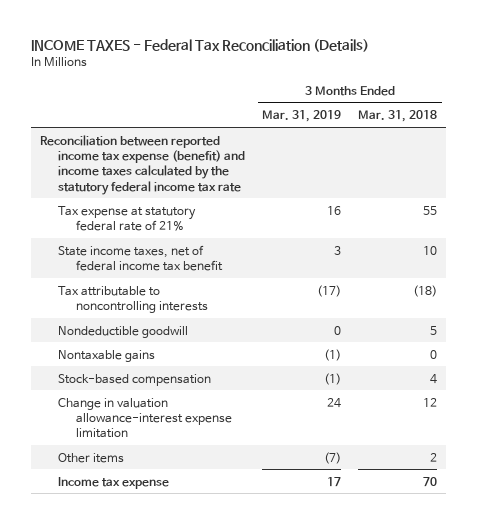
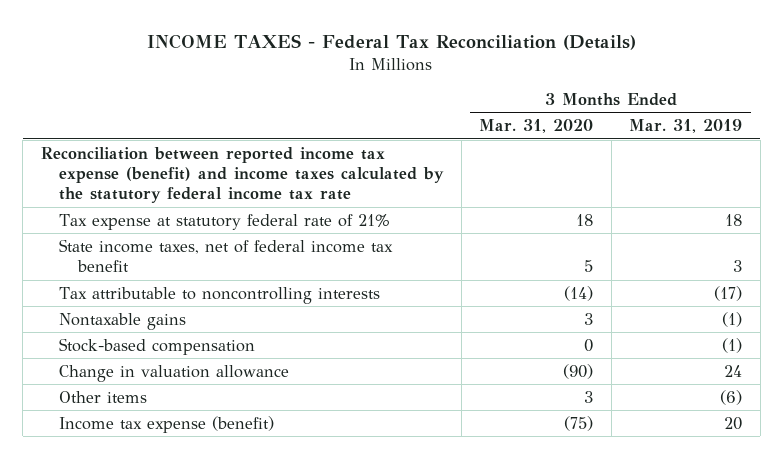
[358,110,438,123] Mar. 31, 2018 -> none
none -> [479,119,594,134] Mar. 31, 2020
[327,205,342,215] 16 -> [725,213,743,226] 18
[58,325,189,338] Nondeductible goodwill -> none
[58,397,233,439] Change in valuation allowance-interest expense limitation -> [59,364,290,382] Change in valuation allowance
[324,451,342,464] (7) -> [720,389,743,405] (6)
[58,476,170,489] Income tax expense -> [59,415,275,433] Income tax expense (benefit)
[327,476,342,487] 17 -> [724,416,743,430] 20

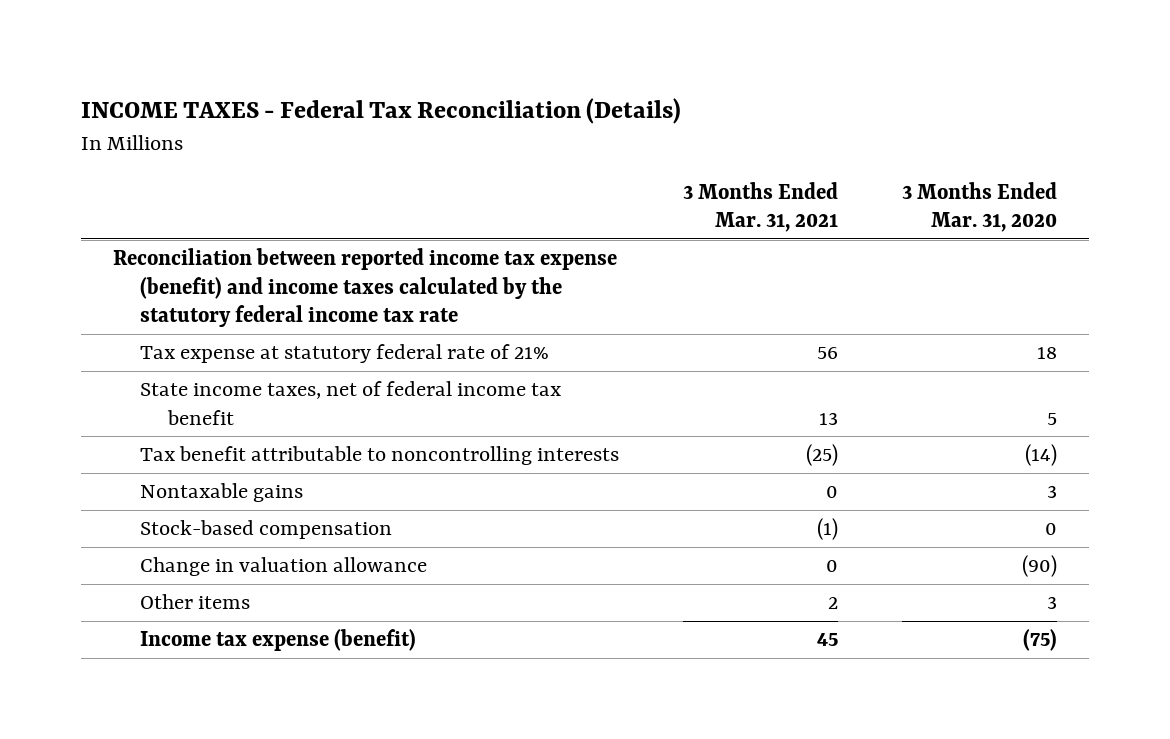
[629,119,743,134] Mar. 31, 2019 -> none
none -> [683,181,839,233] 3 Months Ended Mar. 31, 2021
[59,286,381,304] Tax attributable to noncontrolling interests -> [140,446,620,466] Tax benefit attributable to noncontrolling interests

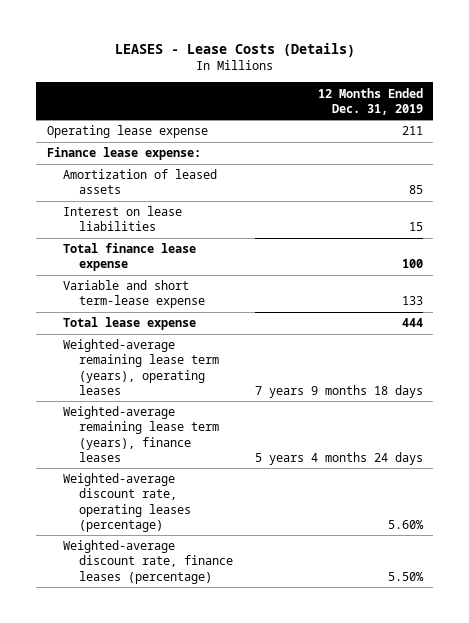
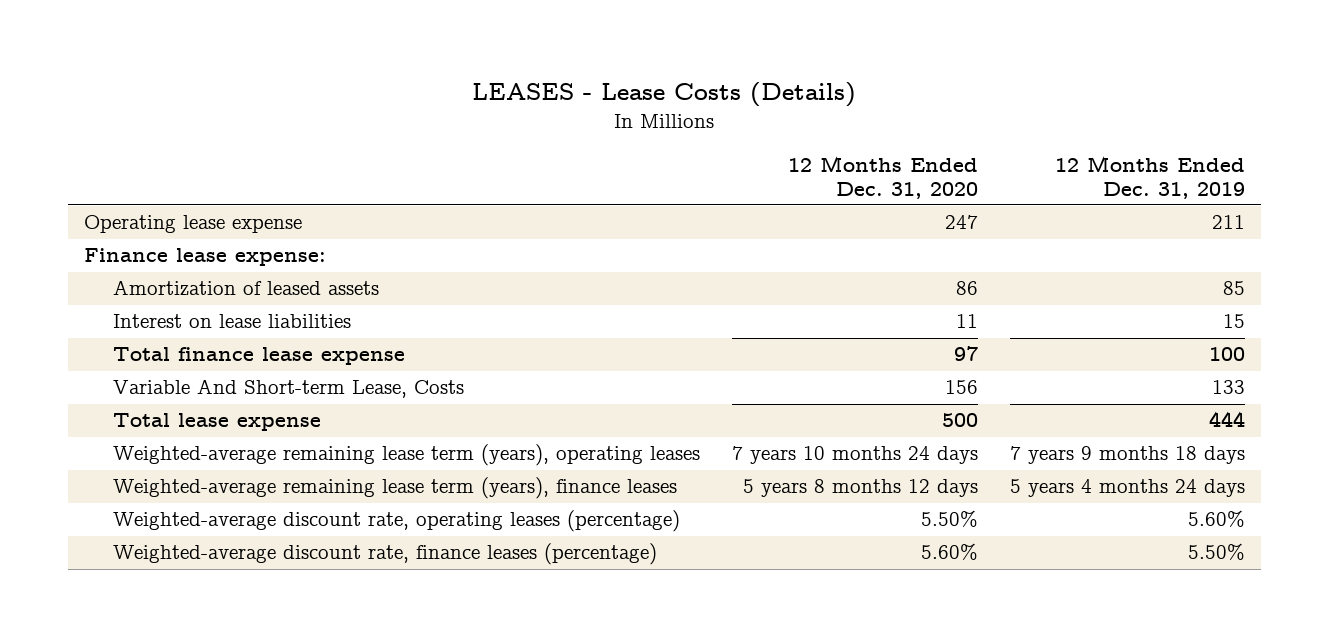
none -> [787,155,978,199] 12 Months Ended Dec. 31, 2020
[62,280,206,309] Variable and short term-lease expense -> [112,379,464,399] Variable And Short-term Lease, Costs

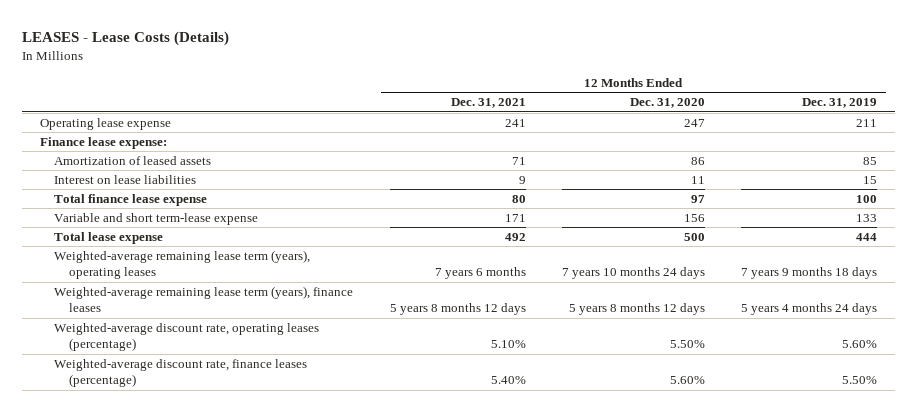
none -> [450,98,526,109] Dec. 31, 2021
[112,379,464,399] Variable And Short-term Lease, Costs -> [54,212,259,225] Variable and short term-lease expense

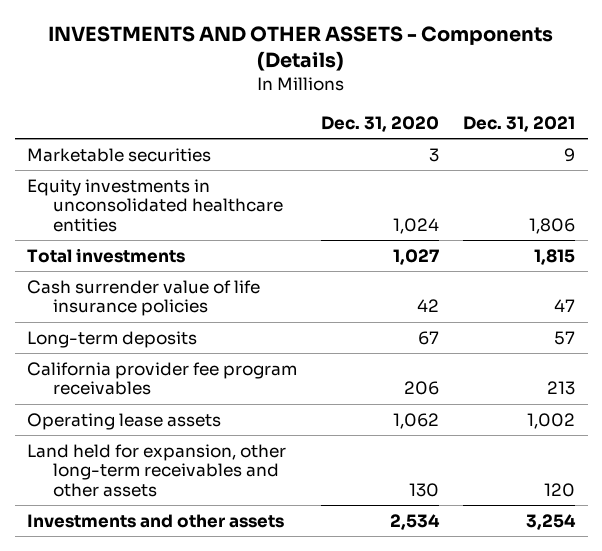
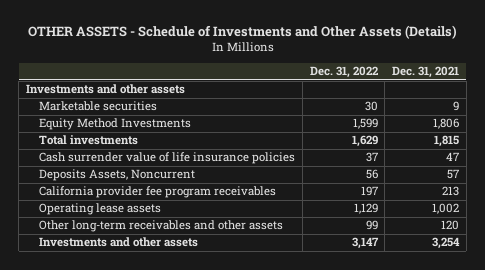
[48,25,554,72] INVESTMENTS AND OTHER ASSETS - Components (Details) -> [27,25,457,40] OTHER ASSETS - Schedule of Investments and Other Assets (Details)
[321,115,440,132] Dec. 31, 2020 -> none
none -> [309,66,378,79] Dec. 31, 2022
none -> [26,84,186,95] Investments and other assets
[26,178,283,233] Equity investments in unconsolidated healthcare entities -> [38,118,191,131] Equity Method Investments
[26,330,197,348] Long-term deposits -> [38,169,195,182] Deposits Assets, Noncurrent
[26,443,286,498] Land held for expansion, other long-term receivables and other assets -> [38,220,283,233] Other long-term receivables and other assets

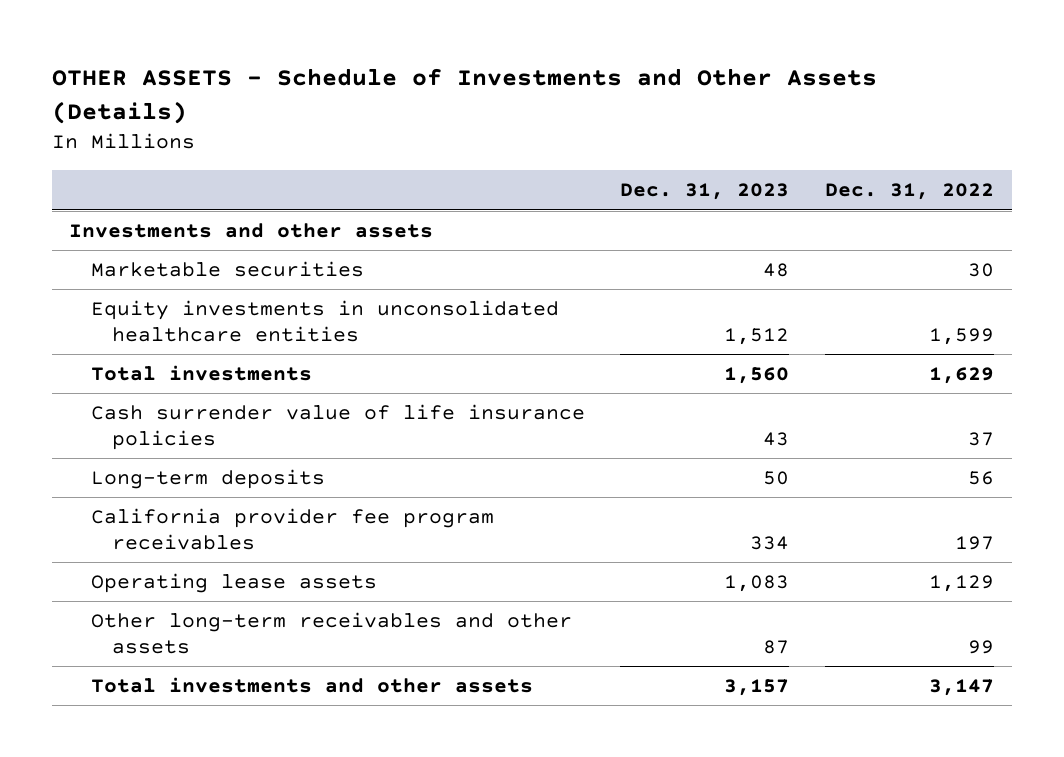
[392,66,460,79] Dec. 31, 2021 -> none
none -> [620,183,790,201] Dec. 31, 2023
[38,118,191,131] Equity Method Investments -> [90,300,559,342] Equity investments in unconsolidated healthcare entities
[38,169,195,182] Deposits Assets, Noncurrent -> [90,469,325,490] Long-term deposits
[38,237,198,248] Investments and other assets -> [90,677,533,694] Total investments and other assets

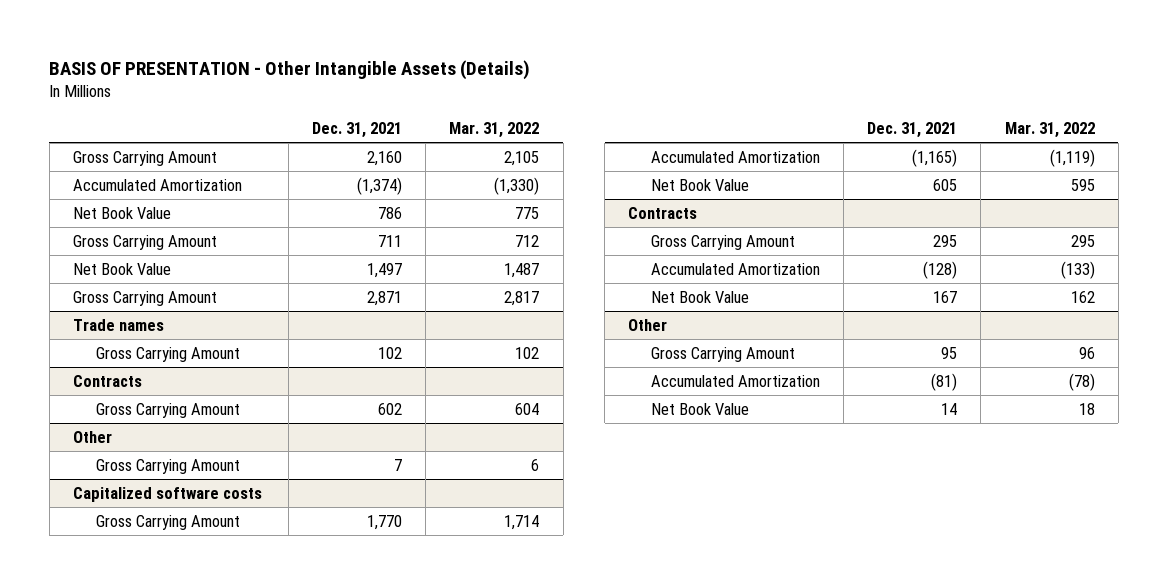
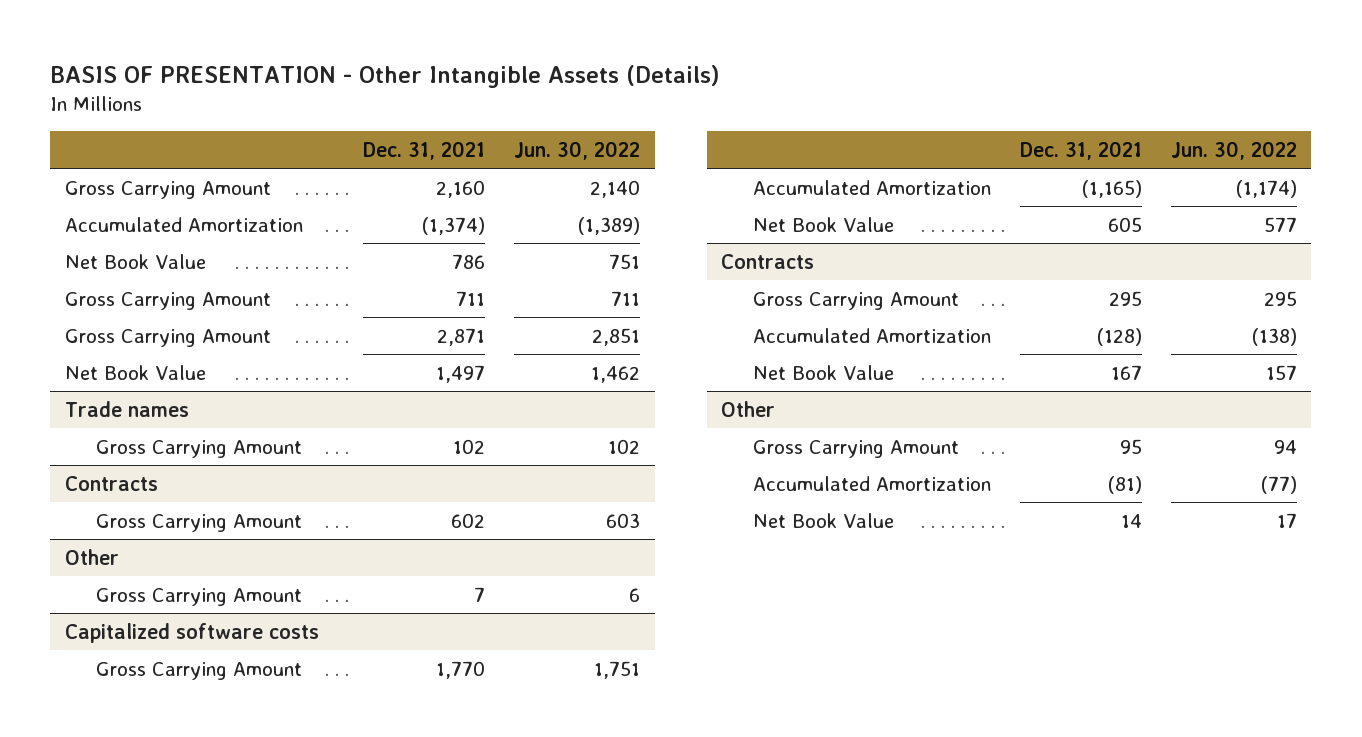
[449,122,540,139] Mar. 31, 2022 -> none
none -> [514,140,641,160] Jun. 30, 2022
[72,263,171,276] Net Book Value -> [64,364,206,380] Net Book Value

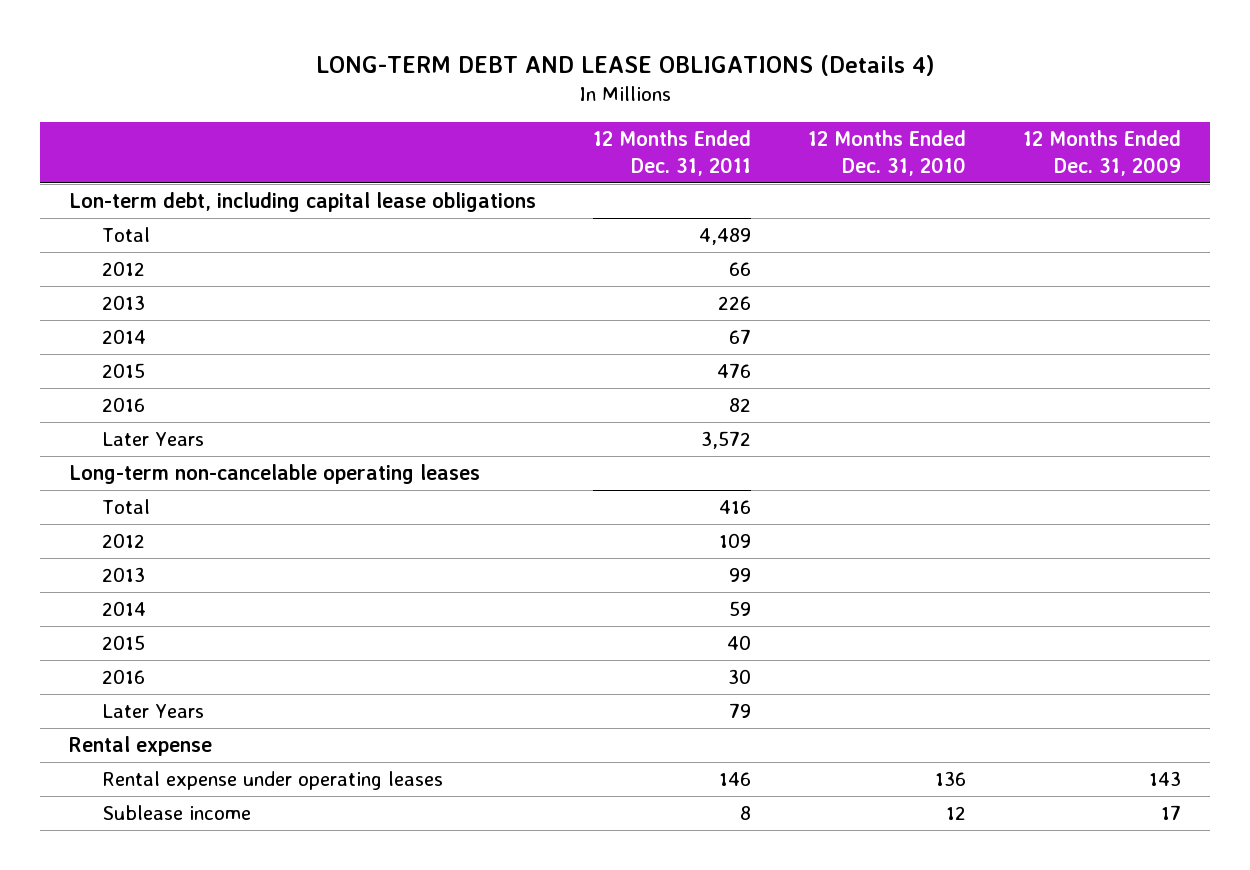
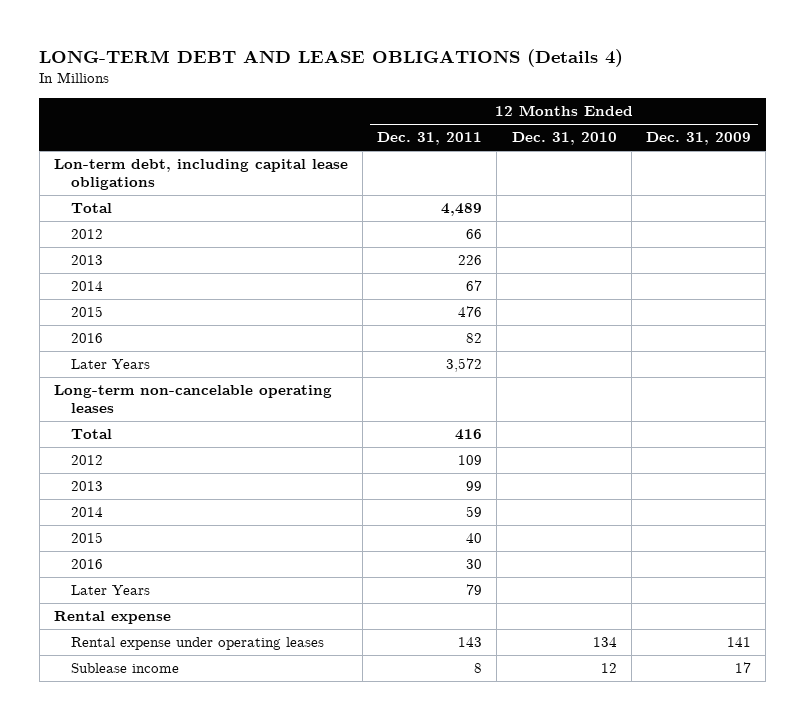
[718,772,751,787] 146 -> [458,637,483,648] 143
[935,771,967,787] 136 -> [592,637,617,648] 134
[1149,771,1182,787] 143 -> [726,637,751,648] 141

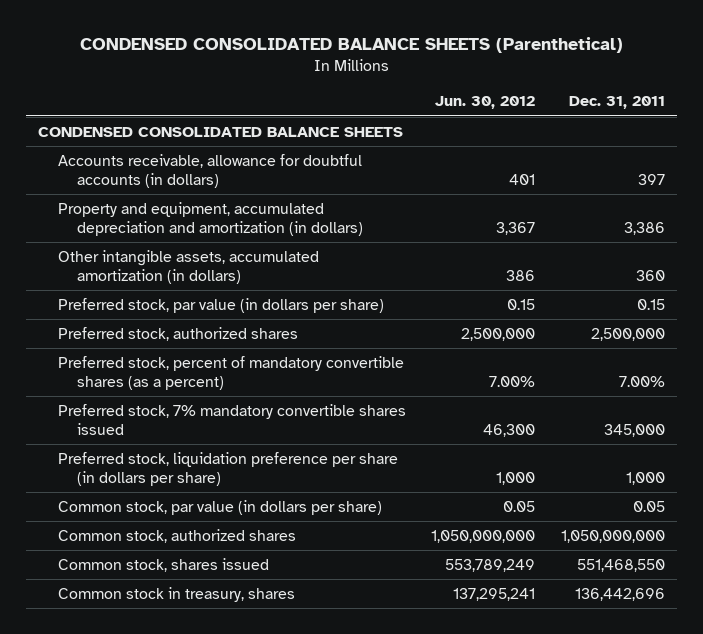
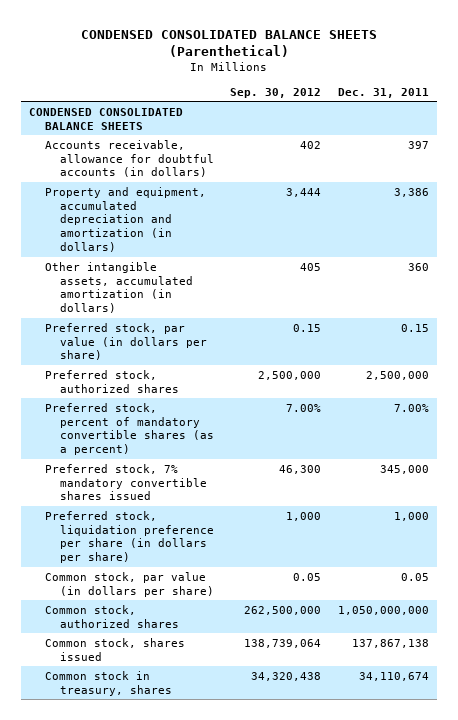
[435,96,536,110] Jun. 30, 2012 -> none
none -> [230,87,322,98] Sep. 30, 2012
[576,558,665,572] 551,468,550 -> [351,638,429,648] 137,867,138
[574,587,665,601] 136,442,696 -> [358,671,429,681] 34,110,674

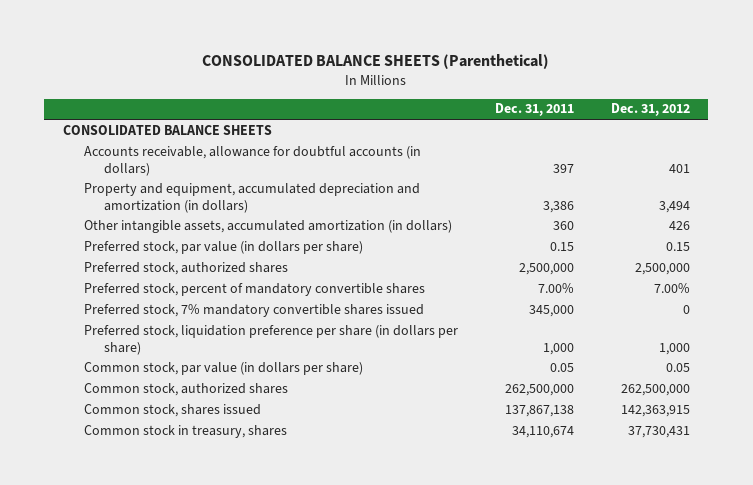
[81,29,378,58] CONDENSED CONSOLIDATED BALANCE SHEETS (Parenthetical) -> [202,53,550,69] CONSOLIDATED BALANCE SHEETS (Parenthetical)
[230,87,322,98] Sep. 30, 2012 -> none
none -> [610,103,690,117] Dec. 31, 2012
[29,107,184,130] CONDENSED CONSOLIDATED BALANCE SHEETS -> [62,124,272,135] CONSOLIDATED BALANCE SHEETS
[44,402,215,456] Preferred stock, percent of mandatory convertible shares (as a percent) -> [83,282,425,296] Preferred stock, percent of mandatory convertible shares
[337,605,429,615] 1,050,000,000 -> [504,383,574,396] 262,500,000

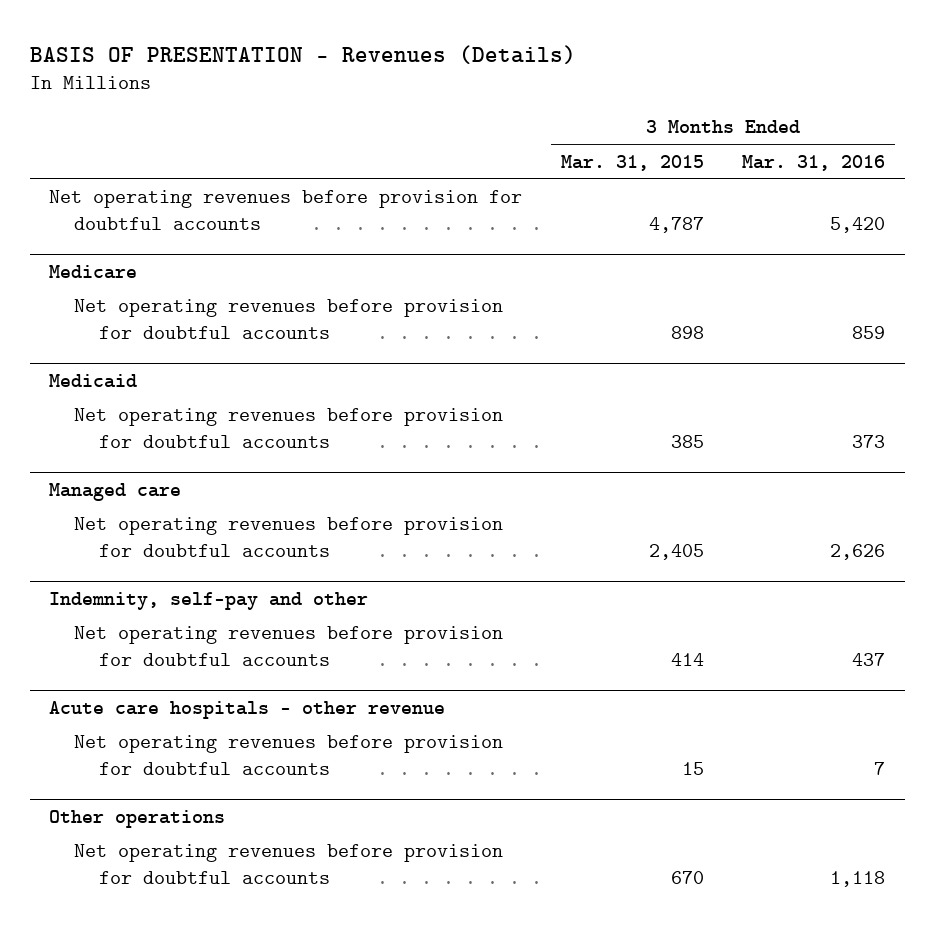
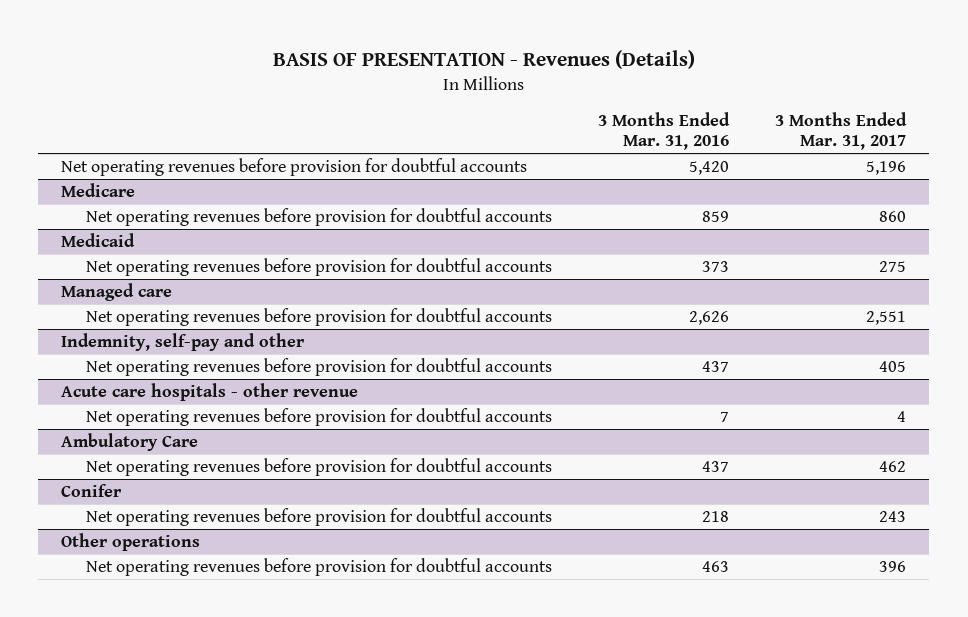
[560,154,704,171] Mar. 31, 2015 -> none
none -> [775,111,908,151] 3 Months Ended Mar. 31, 2017
none -> [61,433,199,452] Ambulatory Care
none -> [86,458,553,477] Net operating revenues before provision for doubtful accounts
none -> [61,484,123,498] Conifer
none -> [86,508,553,527] Net operating revenues before provision for doubtful accounts
[830,870,886,887] 1,118 -> [702,561,730,573] 463

